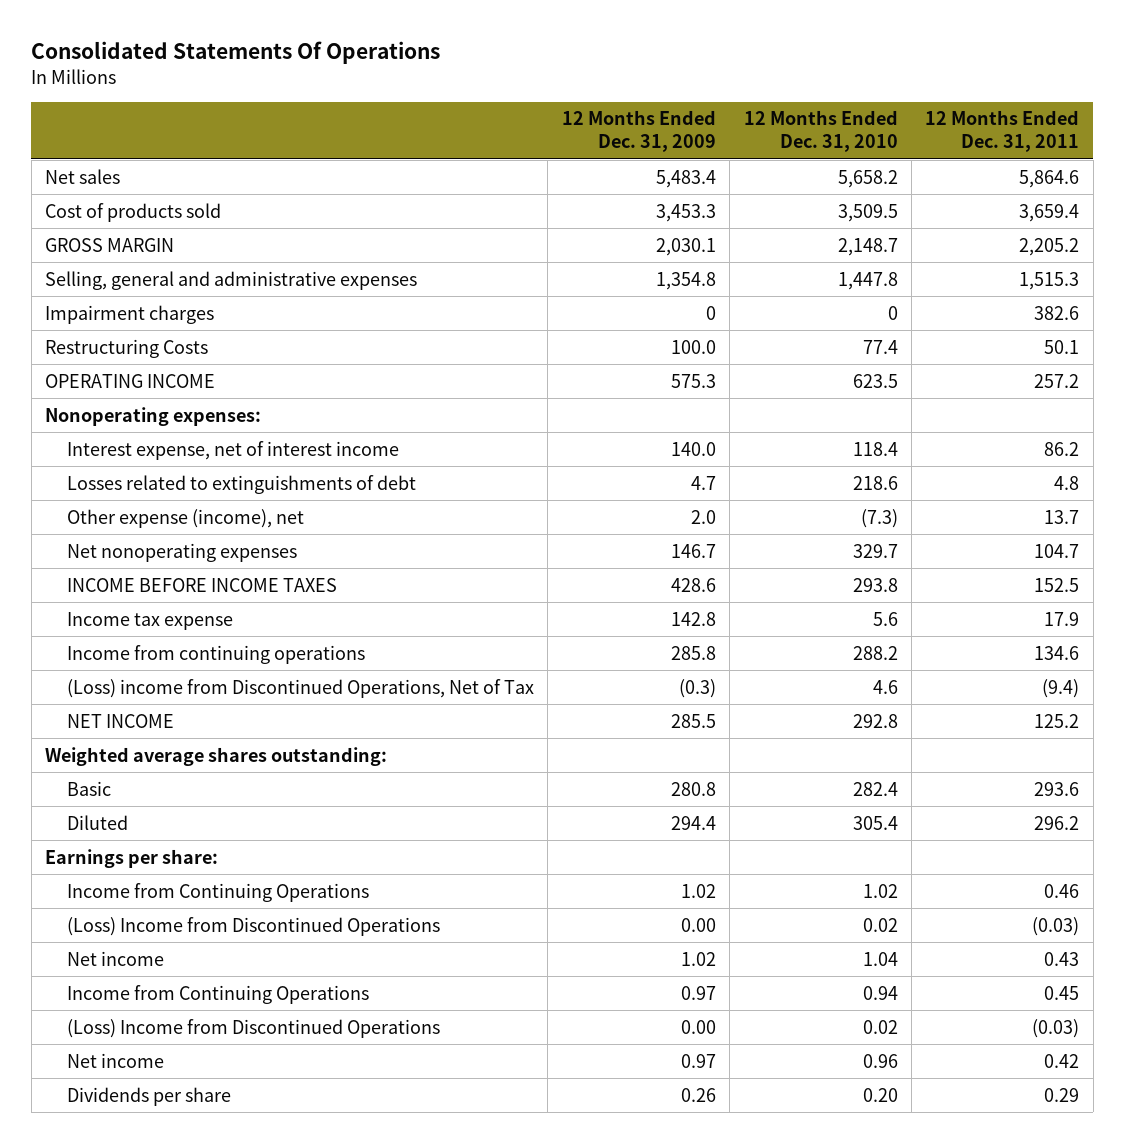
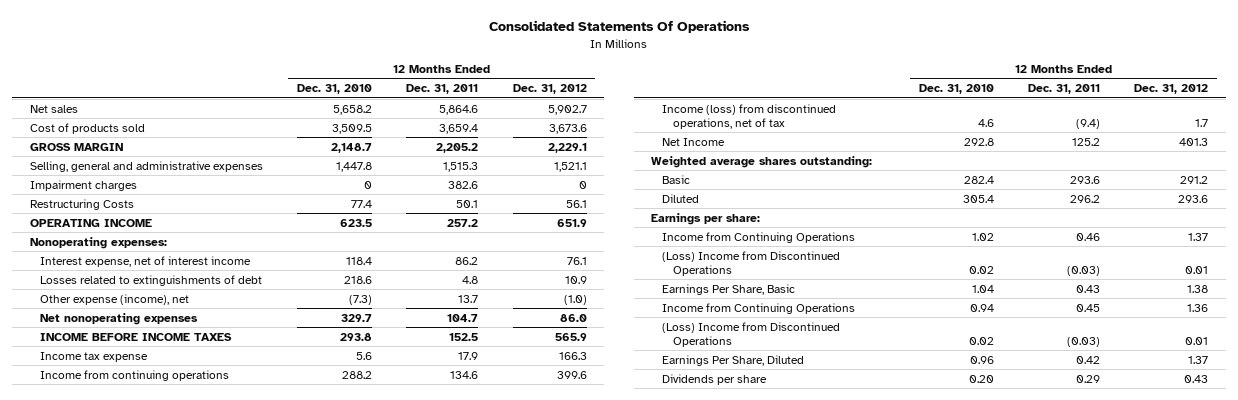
[561,110,716,153] 12 Months Ended Dec. 31, 2009 -> none
none -> [512,84,587,95] Dec. 31, 2012
[66,678,534,698] (Loss) income from Discontinued Operations, Net of Tax -> [662,103,837,130] Income (loss) from discontinued operations, net of tax
[66,713,174,728] NET INCOME -> [662,137,726,146] Net Income
[66,950,164,966] Net income -> [662,283,796,295] Earnings Per Share, Basic
[66,1052,164,1068] Net income -> [662,354,805,366] Earnings Per Share, Diluted

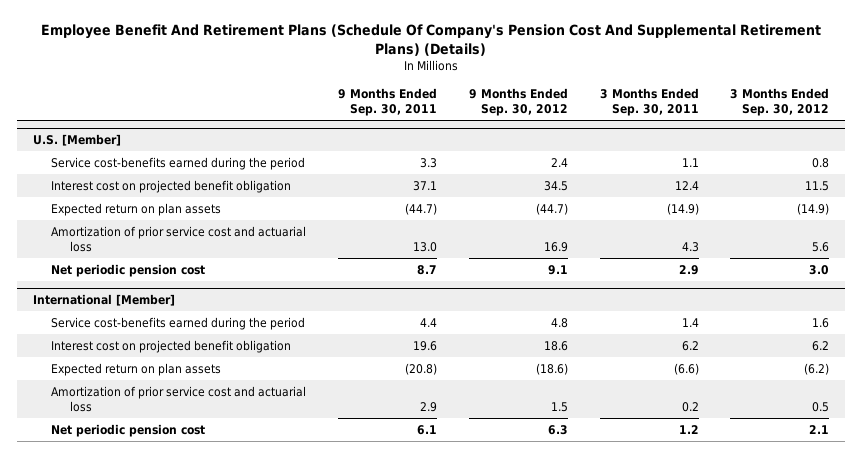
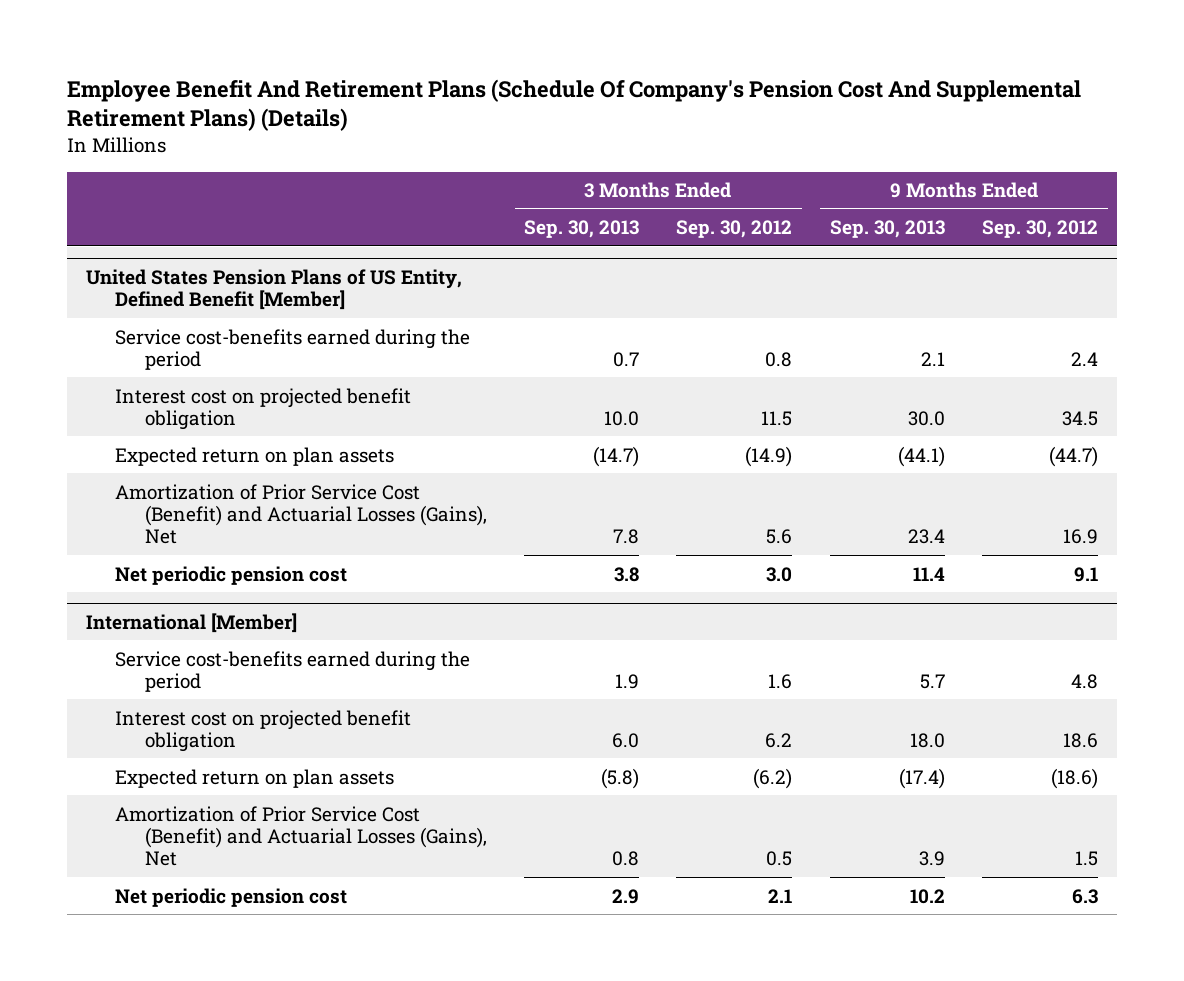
[338,88,438,117] 9 Months Ended Sep. 30, 2011 -> none
[599,88,699,117] 3 Months Ended Sep. 30, 2011 -> none
none -> [523,220,639,239] Sep. 30, 2013
none -> [829,220,945,239] Sep. 30, 2013
[32,134,121,147] U.S. [Member] -> none
none -> [85,268,462,310] United States Pension Plans of US Entity, Defined Benefit [Member]
[51,225,307,252] Amortization of prior service cost and actuarial loss -> [115,483,487,545] Amortization of Prior Service Cost (Benefit) and Actuarial Losses (Gains), Net
[51,385,307,412] Amortization of prior service cost and actuarial loss -> [115,805,487,867] Amortization of Prior Service Cost (Benefit) and Actuarial Losses (Gains), Net

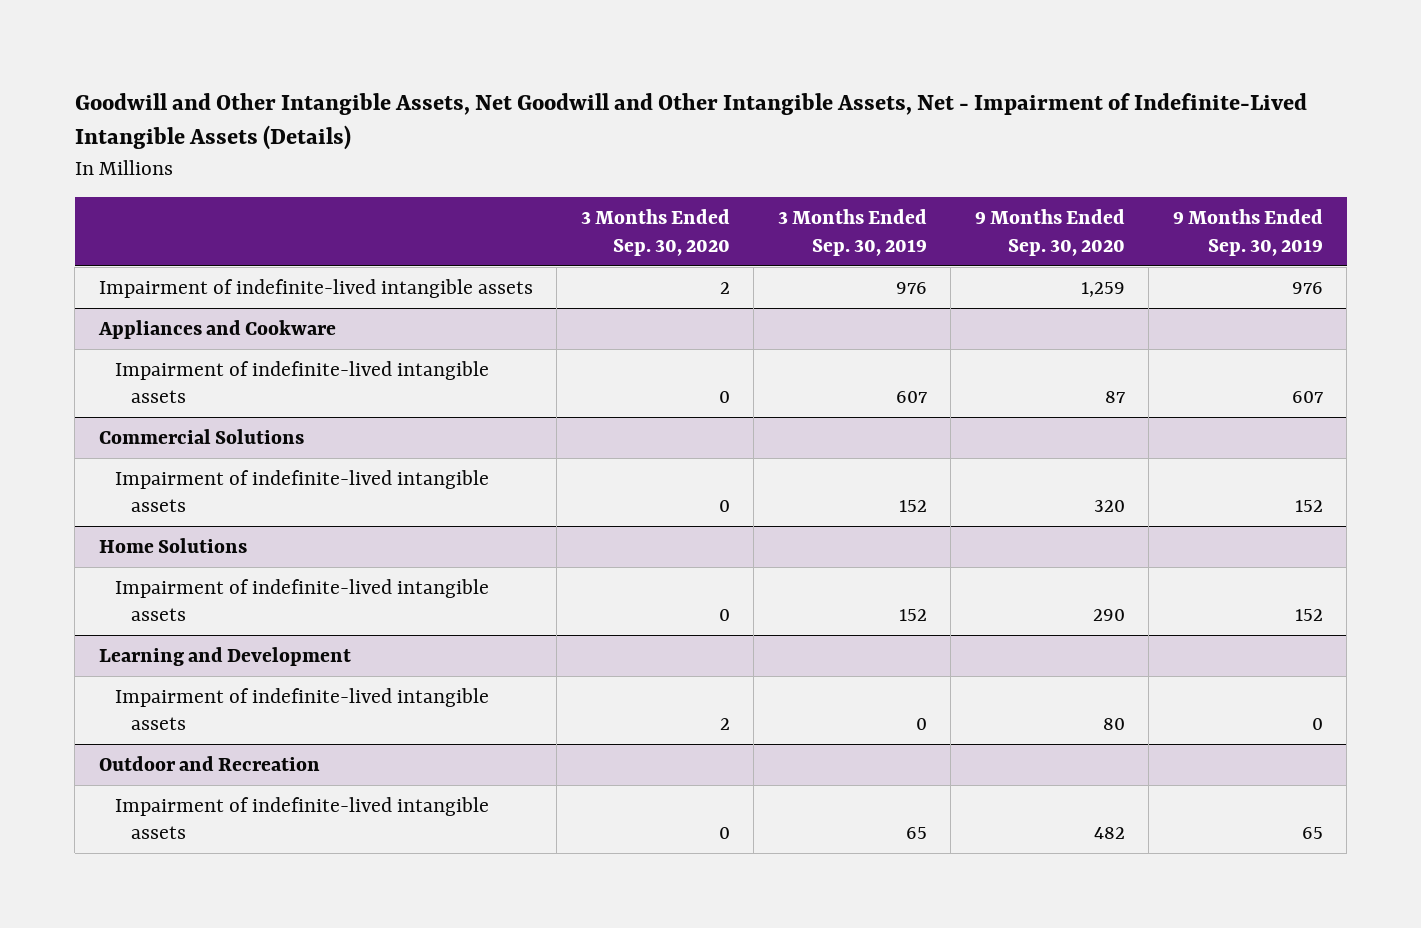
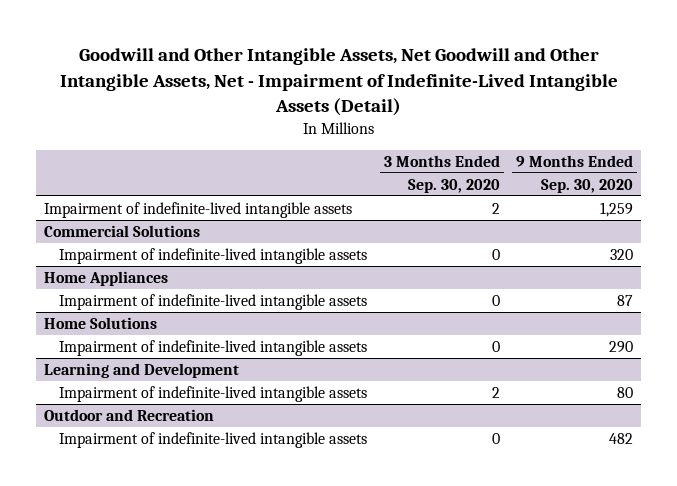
[74,92,1307,151] Goodwill and Other Intangible Assets, Net Goodwill and Other Intangible Assets, Net - Impairment of Indefinite-Lived Intangible Assets (Details) -> [59,48,618,116] Goodwill and Other Intangible Assets, Net Goodwill and Other Intangible Assets, Net - Impairment of Indefinite-Lived Intangible Assets (Detail)
[777,209,927,256] 3 Months Ended Sep. 30, 2019 -> none
[1172,209,1323,256] 9 Months Ended Sep. 30, 2019 -> none
[97,319,336,339] Appliances and Cookware -> none
[115,360,490,404] Impairment of indefinite-lived intangible assets -> none
none -> [44,271,169,287] Home Appliances
none -> [59,294,368,311] Impairment of indefinite-lived intangible assets

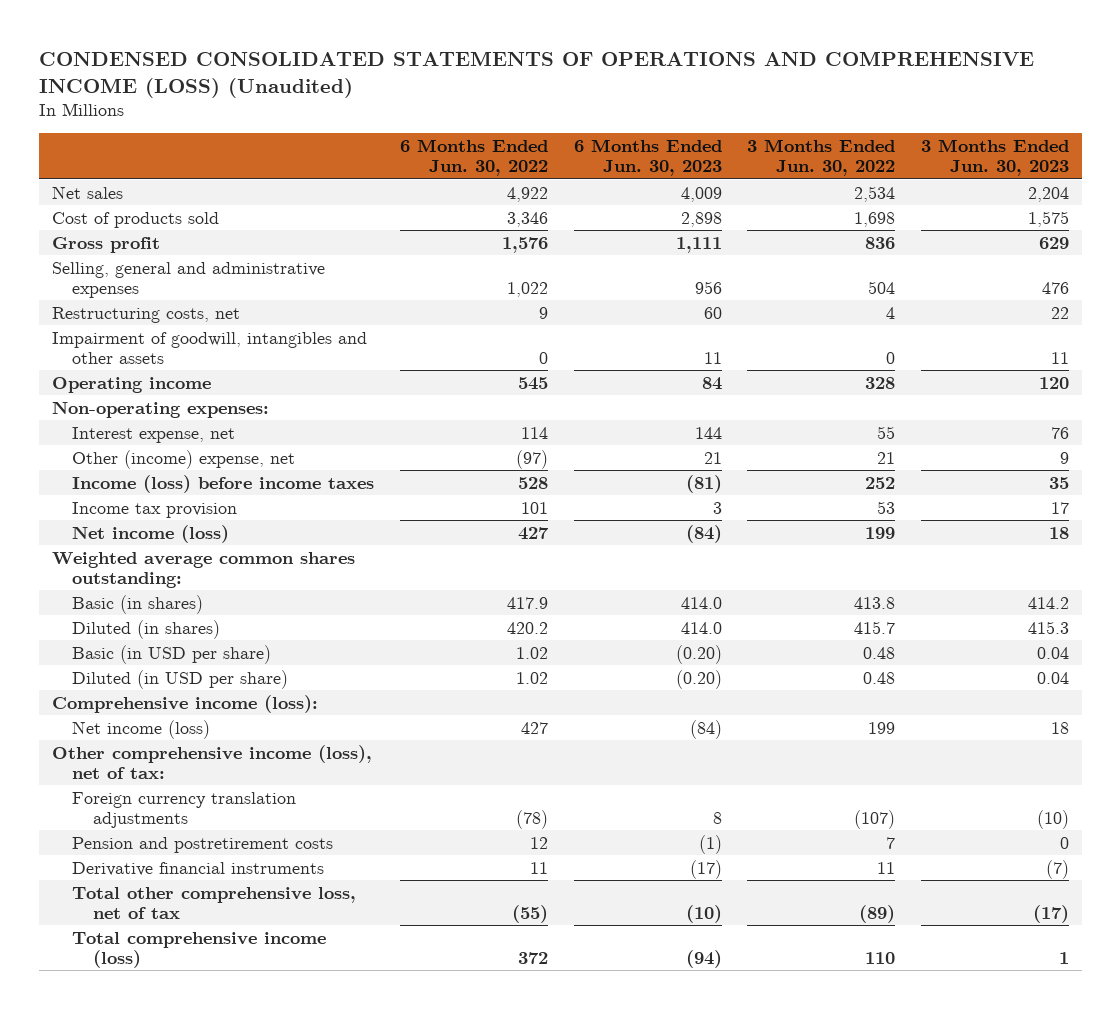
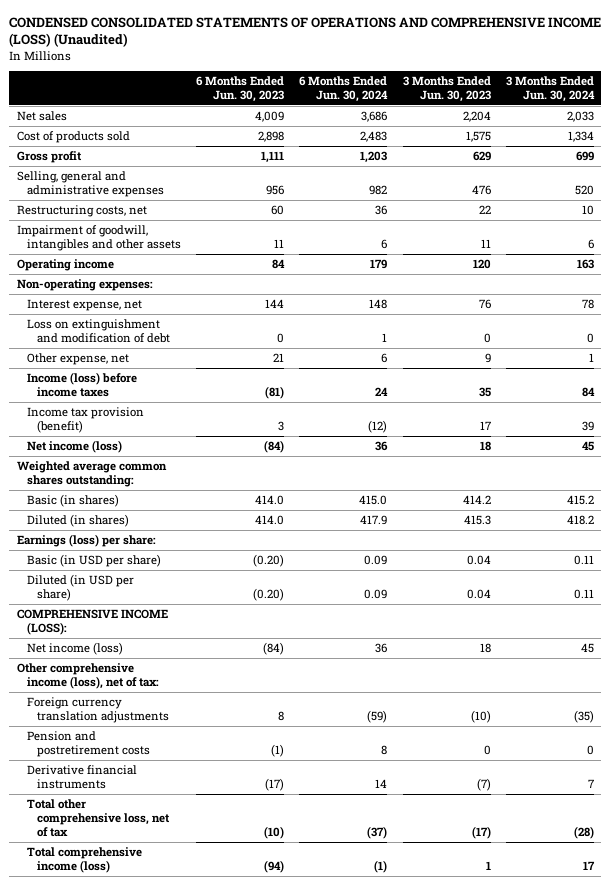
[399,139,548,177] 6 Months Ended Jun. 30, 2022 -> none
[747,139,896,177] 3 Months Ended Jun. 30, 2022 -> none
none -> [299,76,389,103] 6 Months Ended Jun. 30, 2024
none -> [505,76,595,103] 3 Months Ended Jun. 30, 2024
none -> [26,319,171,343] Loss on extinguishment and modification of debt
[72,449,296,469] Other (income) expense, net -> [26,353,129,366] Other expense, net
[72,501,238,518] Income tax provision -> [26,407,144,433] Income tax provision (benefit)
none -> [16,534,156,548] Earnings (loss) per share:
[51,694,318,713] Comprehensive income (loss): -> [16,609,168,635] COMPREHENSIVE INCOME (LOSS):

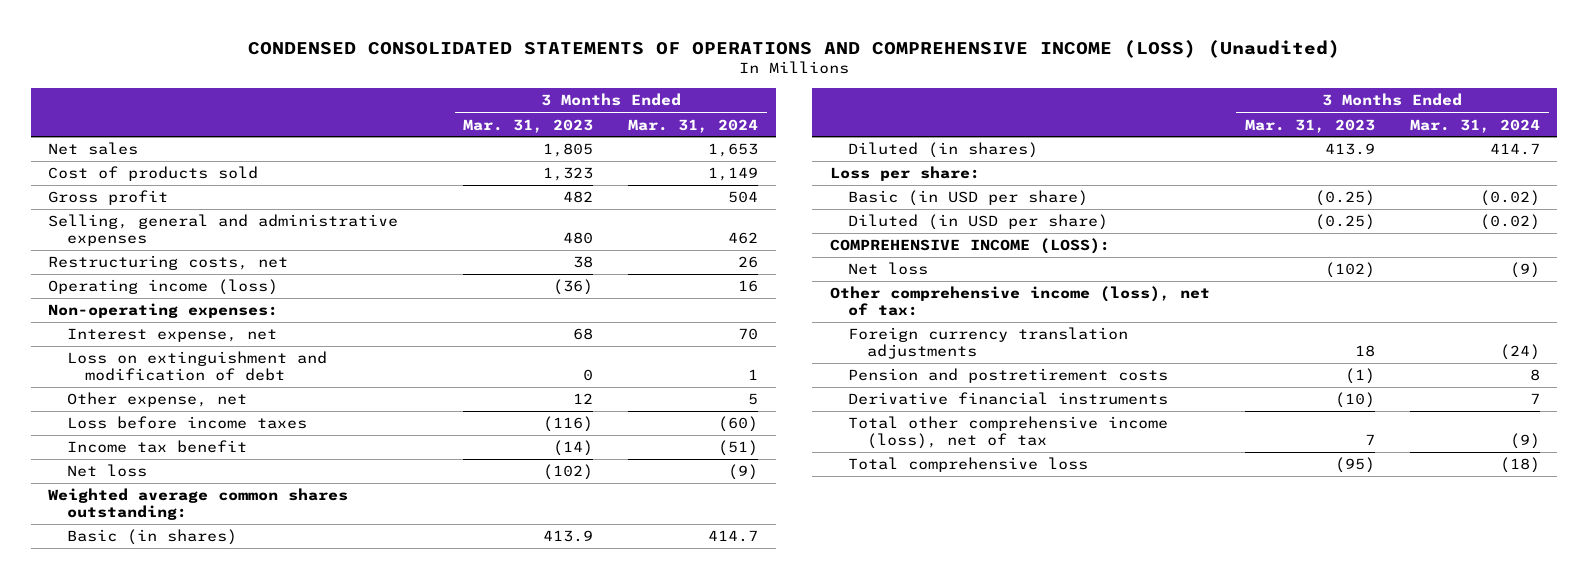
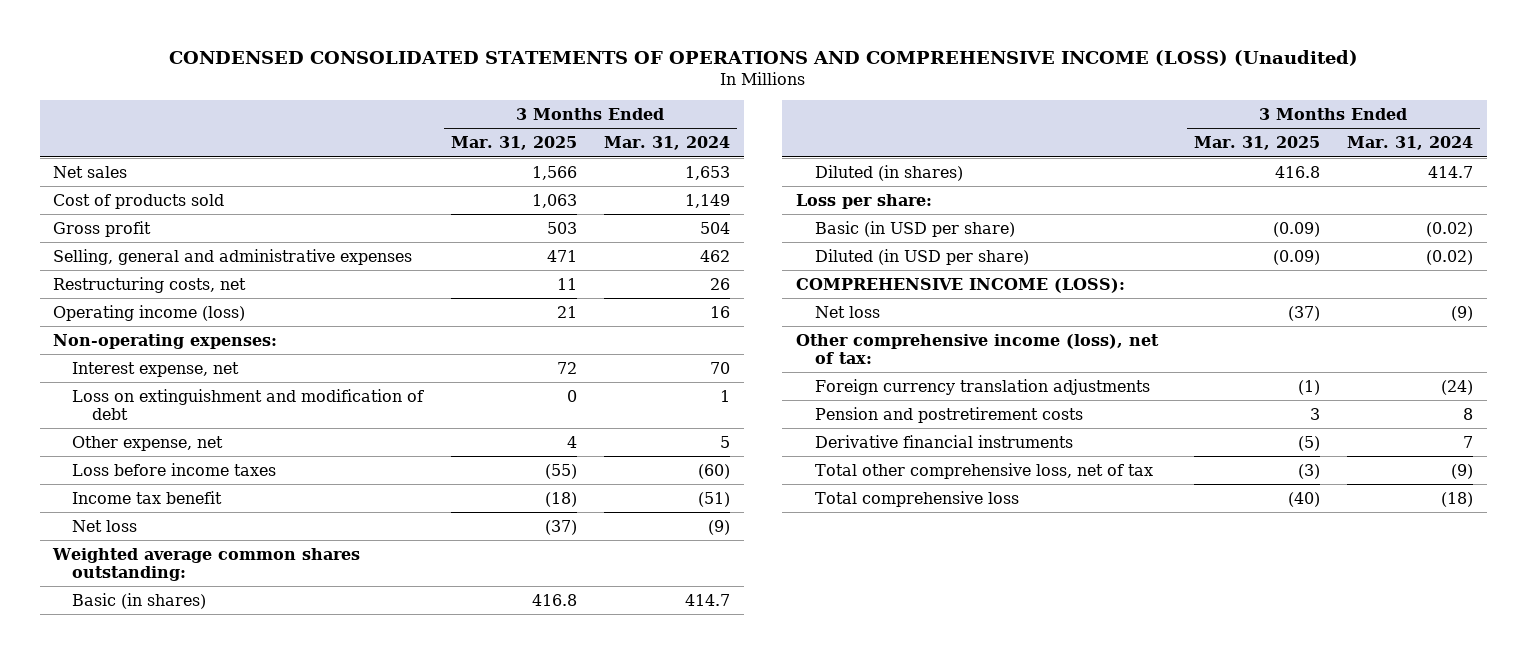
[463,118,594,133] Mar. 31, 2023 -> none
none -> [450,136,577,151] Mar. 31, 2025
[848,416,1169,450] Total other comprehensive income (loss), net of tax -> [815,462,1154,479] Total other comprehensive loss, net of tax

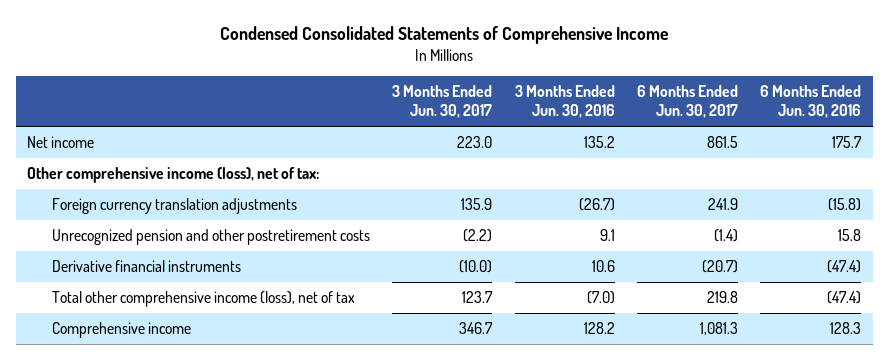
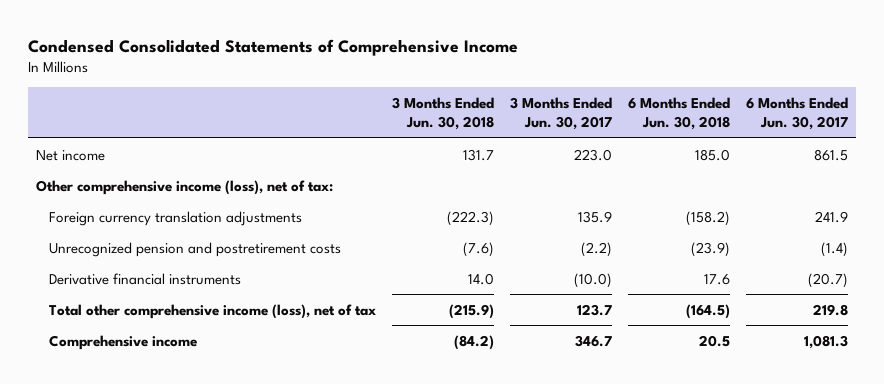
[514,85,615,119] 3 Months Ended Jun. 30, 2016 -> none
[760,85,862,119] 6 Months Ended Jun. 30, 2016 -> none
none -> [392,97,495,131] 3 Months Ended Jun. 30, 2018
none -> [628,97,731,131] 6 Months Ended Jun. 30, 2018
[51,229,370,246] Unrecognized pension and other postretirement costs -> [49,241,342,257] Unrecognized pension and postretirement costs

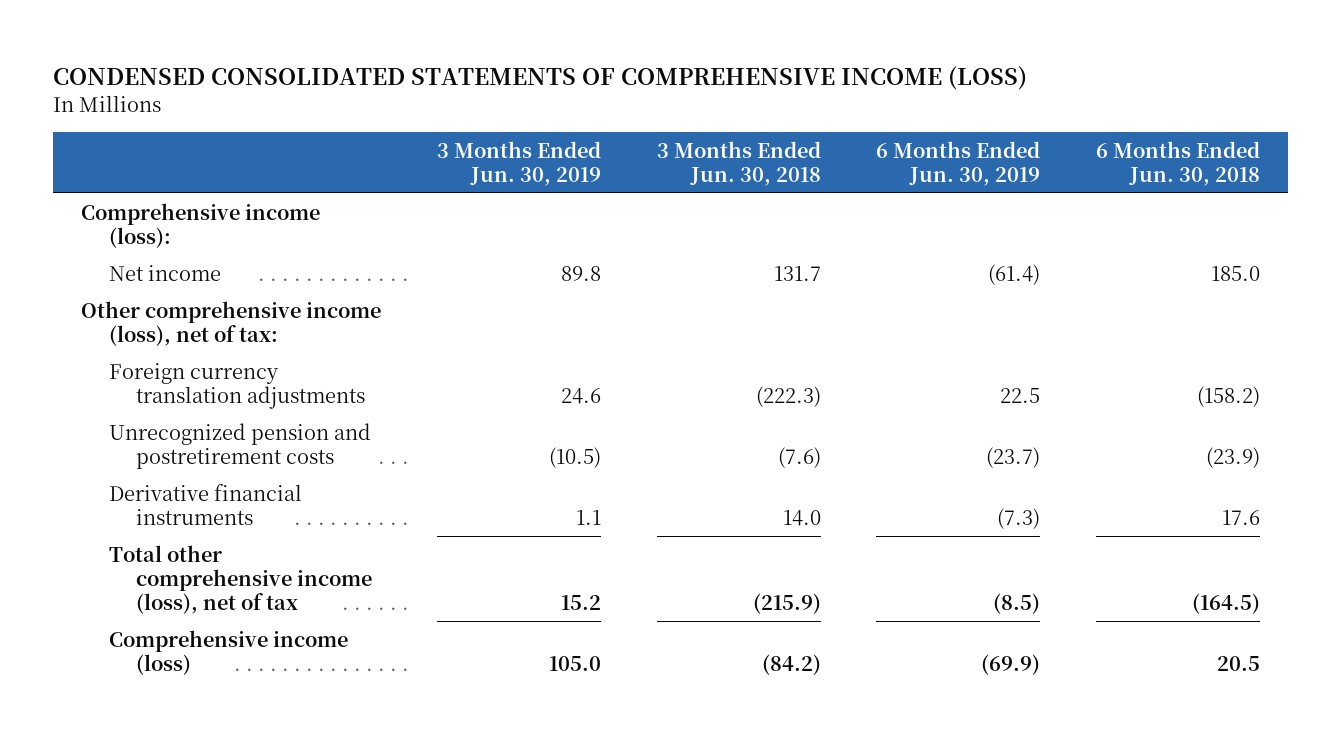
[28,38,519,56] Condensed Consolidated Statements of Comprehensive Income -> [53,65,1028,90] CONDENSED CONSOLIDATED STATEMENTS OF COMPREHENSIVE INCOME (LOSS)
[510,97,613,131] 3 Months Ended Jun. 30, 2017 -> none
[746,97,849,131] 6 Months Ended Jun. 30, 2017 -> none
none -> [436,140,601,186] 3 Months Ended Jun. 30, 2019
none -> [876,140,1041,186] 6 Months Ended Jun. 30, 2019
none -> [81,202,321,248] Comprehensive income (loss):
[49,334,198,350] Comprehensive income -> [108,629,348,675] Comprehensive income (loss)

